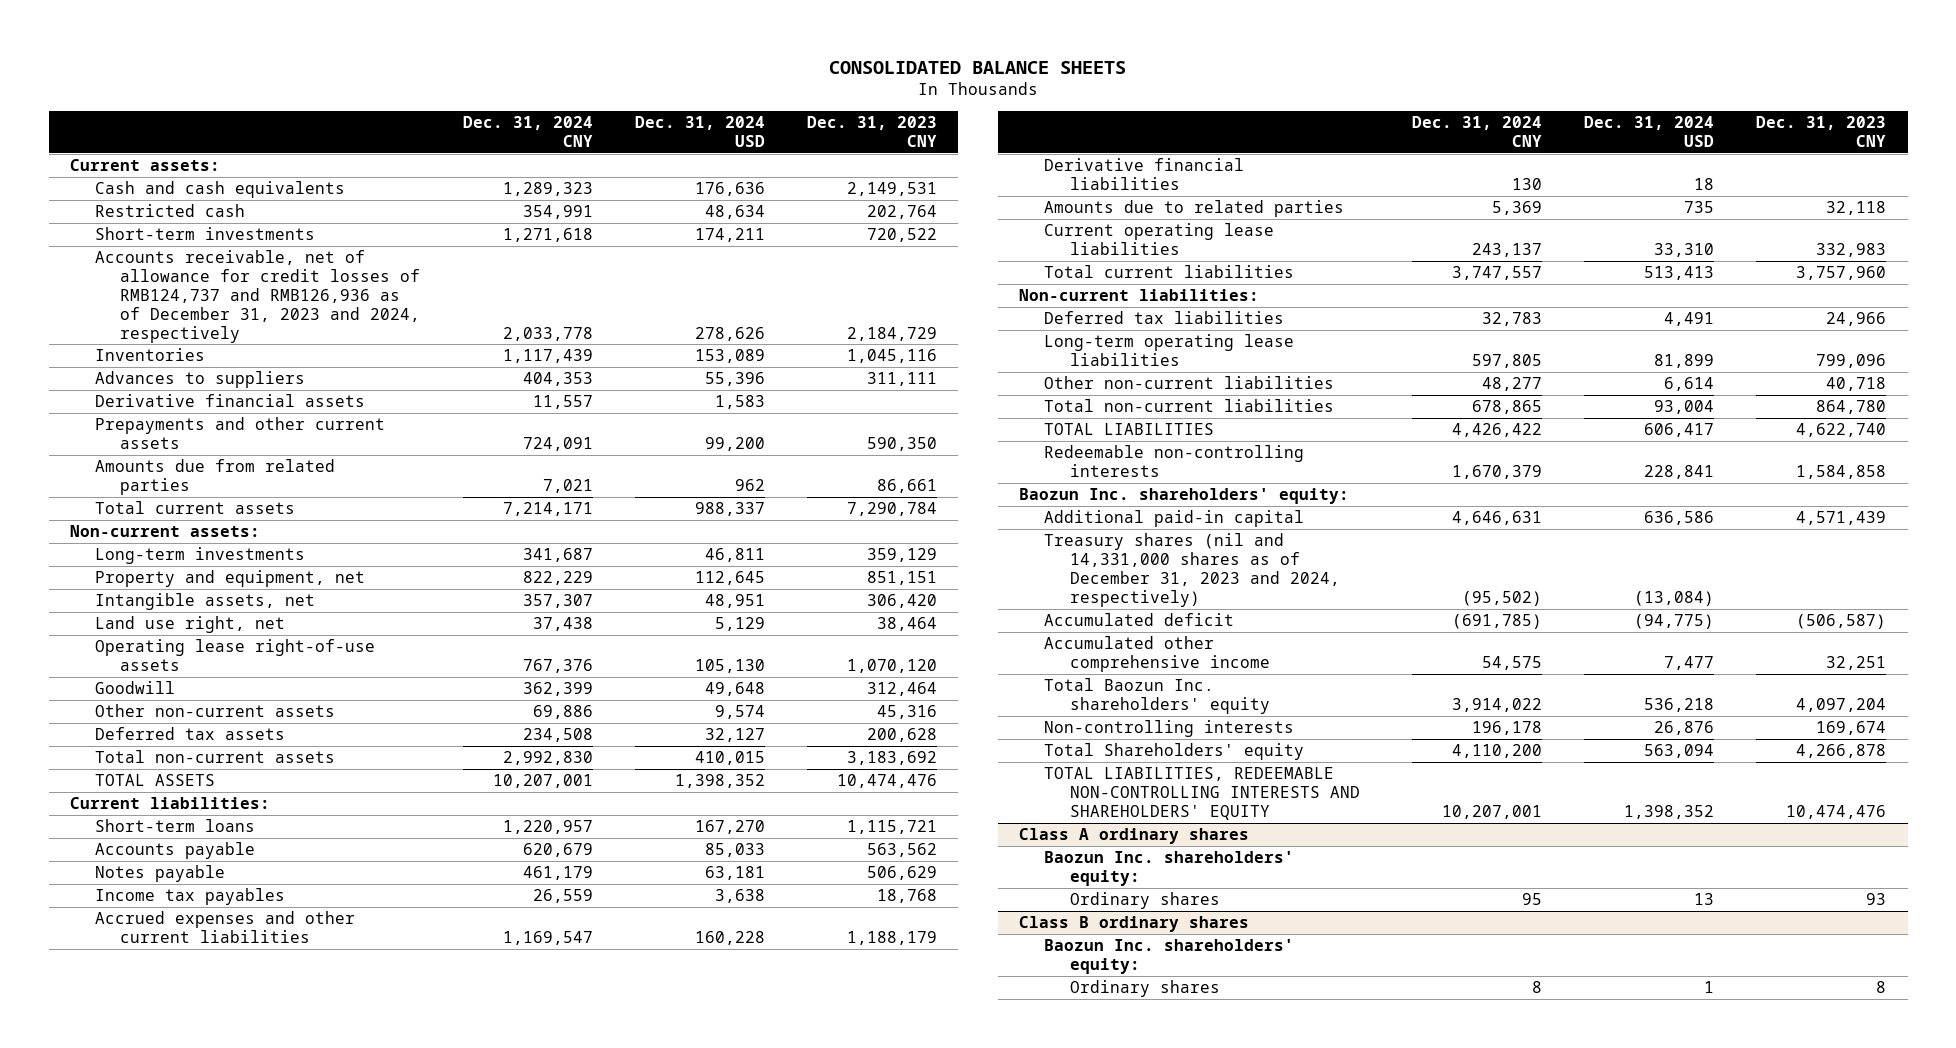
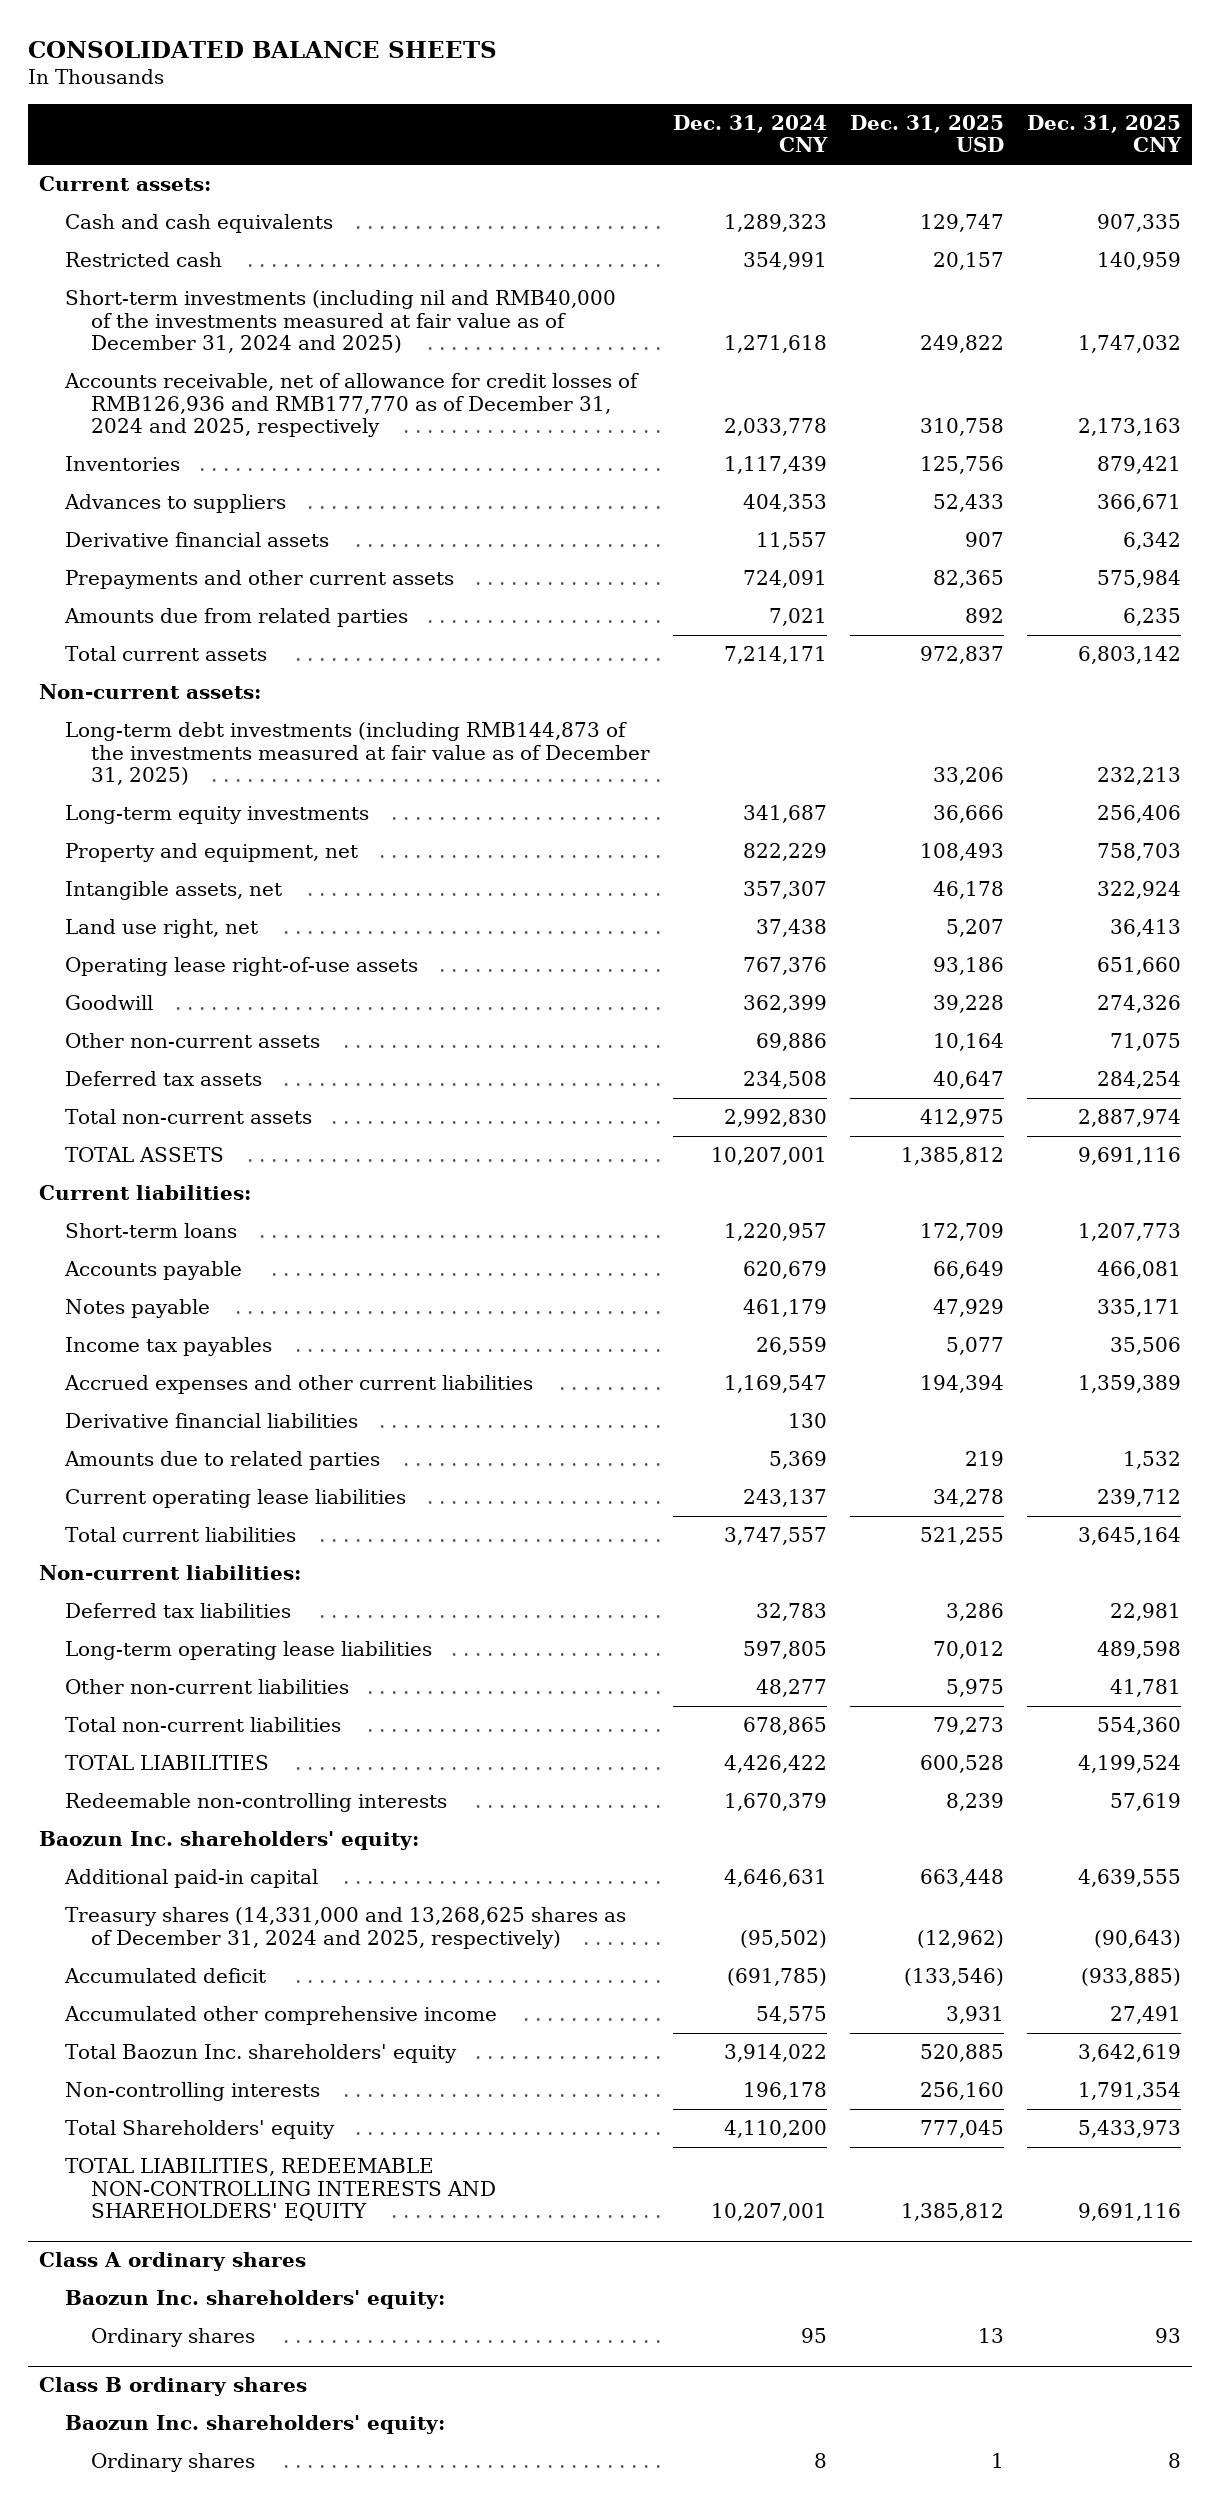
[634,116,765,147] Dec. 31, 2024 USD -> none
[807,116,938,147] Dec. 31, 2023 CNY -> none
none -> [849,114,1004,153] Dec. 31, 2025 USD
none -> [1026,114,1182,153] Dec. 31, 2025 CNY
[95,227,316,241] Short-term investments -> [65,290,617,354] Short-term investments (including nil and RMB40,000 of the investments measured at fair value as of December 31, 2024 and 2025)
[95,250,421,343] Accounts receivable, net of allowance for credit losses of RMB124,737 and RMB126,936 as of December 31, 2023 and 2024, respectively -> [64,373,640,438] Accounts receivable, net of allowance for credit losses of RMB126,936 and RMB177,770 as of December 31, 2024 and 2025, respectively
none -> [65,722,650,786] Long-term debt investments (including RMB144,873 of the investments measured at fair value as of December 31, 2025)
[95,547,306,565] Long-term investments -> [65,805,370,825] Long-term equity investments
[1044,533,1340,607] Treasury shares (nil and 14,331,000 shares as of December 31, 2023 and 2024, respectively) -> [65,1907,627,1949] Treasury shares (14,331,000 and 13,268,625 shares as of December 31, 2024 and 2025, respectively)

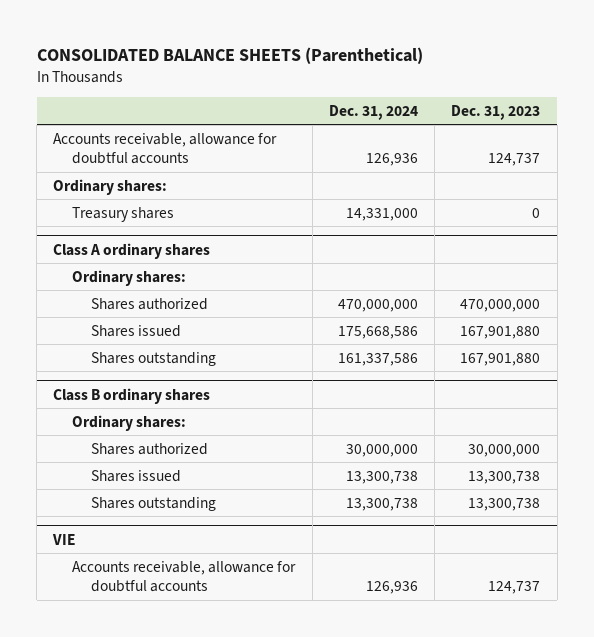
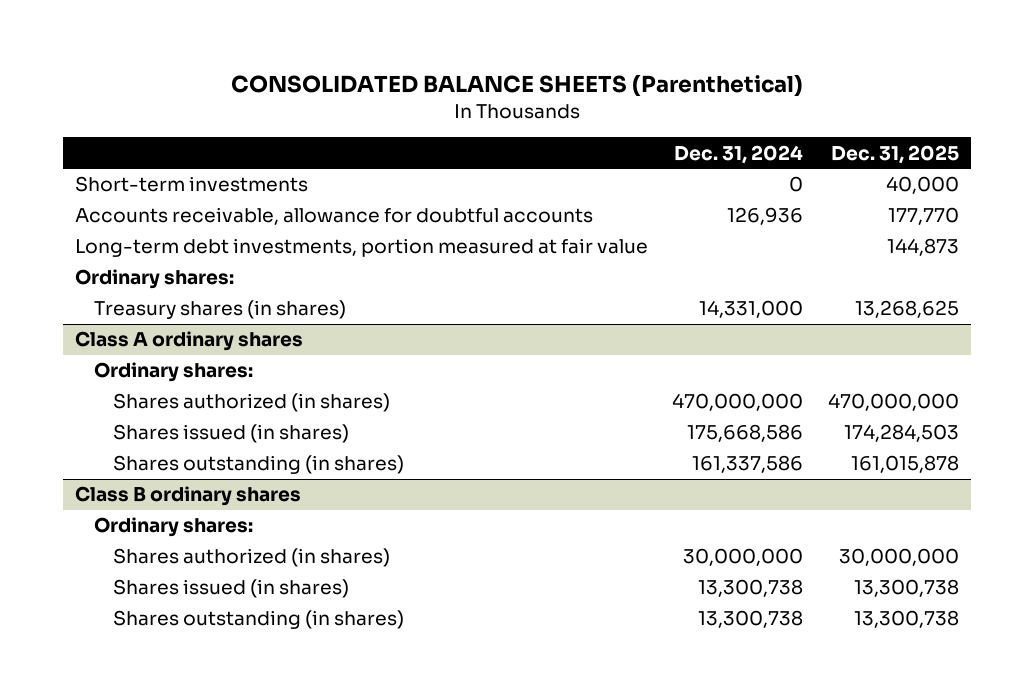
[451,104,541,120] Dec. 31, 2023 -> none
none -> [830,144,959,164] Dec. 31, 2025
none -> [74,176,308,193] Short-term investments
none -> [74,238,648,258] Long-term debt investments, portion measured at fair value
[72,206,175,222] Treasury shares -> [93,300,346,320] Treasury shares (in shares)
[90,297,208,310] Shares authorized -> [113,393,391,413] Shares authorized (in shares)
[90,324,181,337] Shares issued -> [113,424,350,444] Shares issued (in shares)
[90,351,216,366] Shares outstanding -> [113,455,405,475] Shares outstanding (in shares)
[52,533,77,545] VIE -> none
[72,560,297,593] Accounts receivable, allowance for doubtful accounts -> none
[90,442,208,455] Shares authorized -> [113,548,391,568] Shares authorized (in shares)
[90,469,181,482] Shares issued -> [113,579,350,599] Shares issued (in shares)
[90,496,216,511] Shares outstanding -> [113,610,405,630] Shares outstanding (in shares)

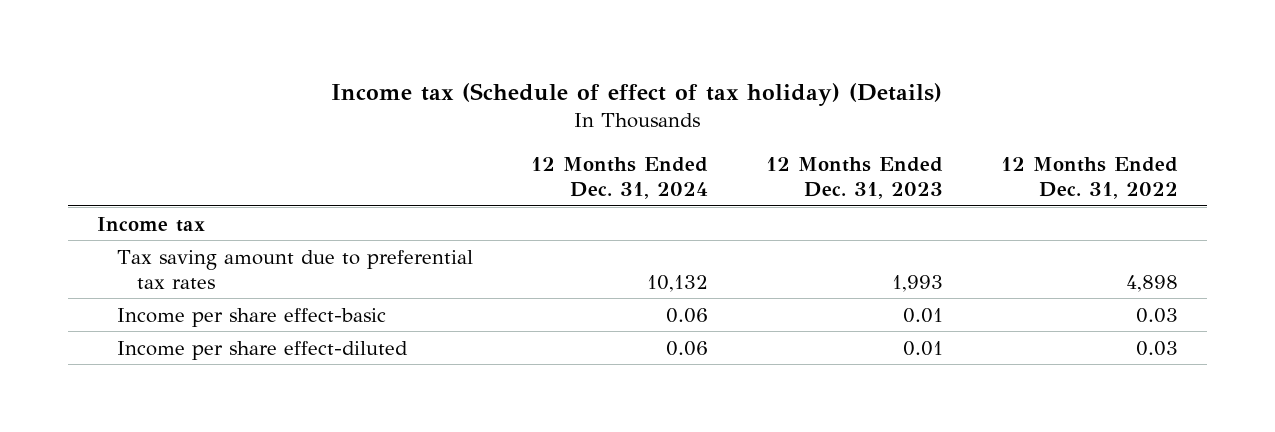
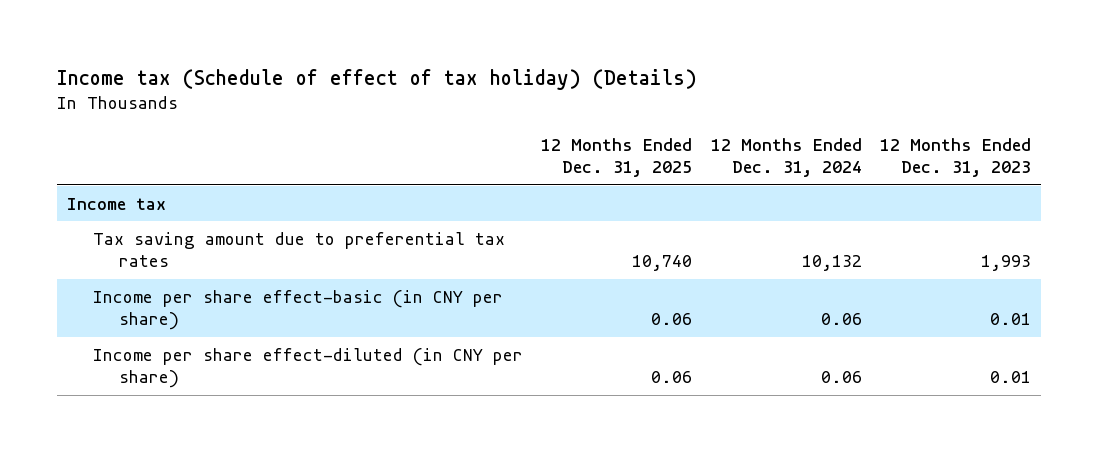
[1000,157,1178,200] 12 Months Ended Dec. 31, 2022 -> none
none -> [541,137,693,178] 12 Months Ended Dec. 31, 2025
[117,307,387,327] Income per share effect-basic -> [92,289,503,331] Income per share effect-basic (in CNY per share)
[117,340,409,360] Income per share effect-diluted -> [92,347,523,389] Income per share effect-diluted (in CNY per share)

